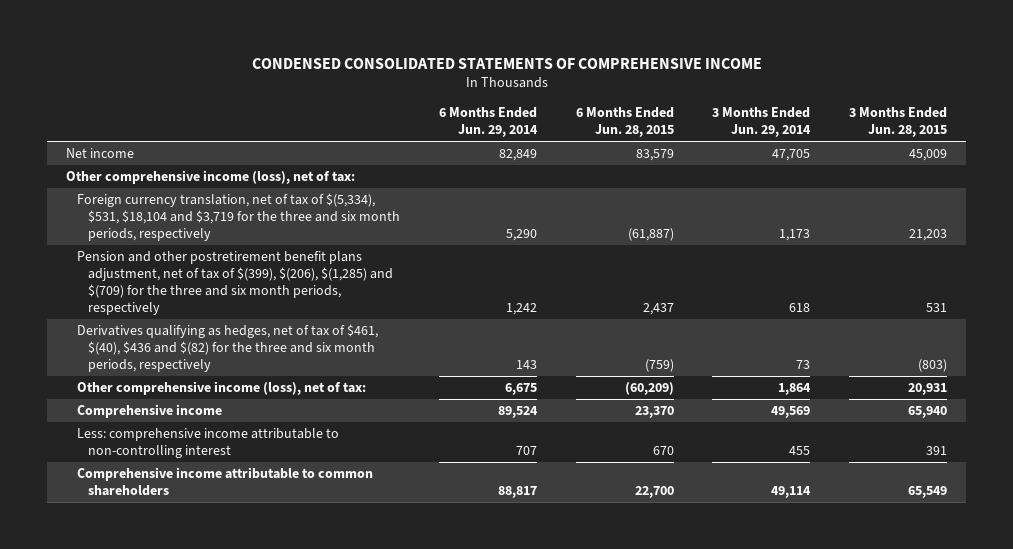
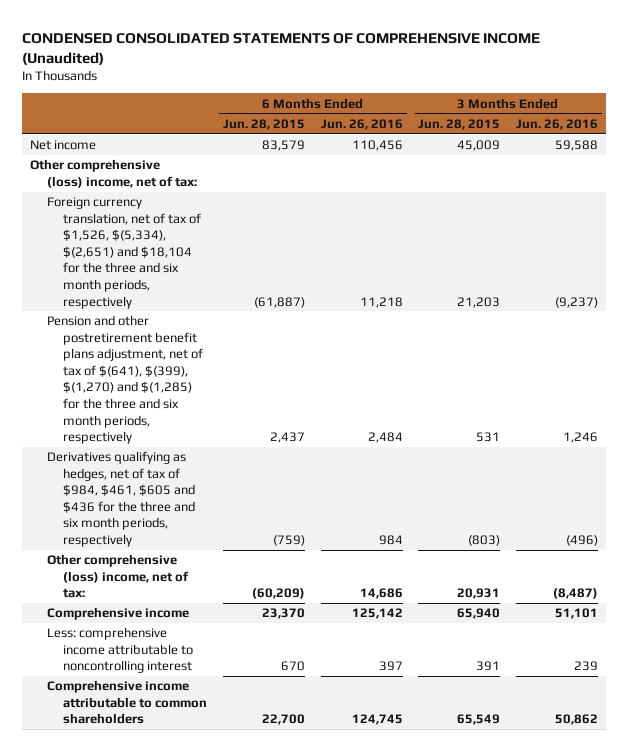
[251,57,762,69] CONDENSED CONSOLIDATED STATEMENTS OF COMPREHENSIVE INCOME -> [22,32,541,65] CONDENSED CONSOLIDATED STATEMENTS OF COMPREHENSIVE INCOME (Unaudited)
[439,107,539,138] 6 Months Ended Jun. 29, 2014 -> none
[712,107,812,138] 3 Months Ended Jun. 29, 2014 -> none
none -> [320,118,403,130] Jun. 26, 2016
none -> [516,118,599,130] Jun. 26, 2016
[66,170,356,185] Other comprehensive income (loss), net of tax: -> [30,159,197,188] Other comprehensive (loss) income, net of tax:
[77,193,401,241] Foreign currency translation, net of tax of $(5,334), $531, $18,104 and $3,719 for the three and six month periods, respectively -> [46,197,202,309] Foreign currency translation, net of tax of $1,526, $(5,334), $(2,651) and $18,104 for the three and six month periods, respectively
[77,251,394,315] Pension and other postretirement benefit plans adjustment, net of tax of $(399), $(206), $(1,285) and $(709) for the three and six month periods, respectively -> [46,315,204,445] Pension and other postretirement benefit plans adjustment, net of tax of $(641), $(399), $(1,270) and $(1,285) for the three and six month periods, respectively
[77,324,379,372] Derivatives qualifying as hedges, net of tax of $461, $(40), $436 and $(82) for the three and six month periods, respectively -> [46,451,196,548] Derivatives qualifying as hedges, net of tax of $984, $461, $605 and $436 for the three and six month periods, respectively
[77,381,367,396] Other comprehensive income (loss), net of tax: -> [46,554,190,599] Other comprehensive (loss) income, net of tax:
[77,428,340,459] Less: comprehensive income attributable to non-controlling interest -> [46,627,194,674] Less: comprehensive income attributable to noncontrolling interest

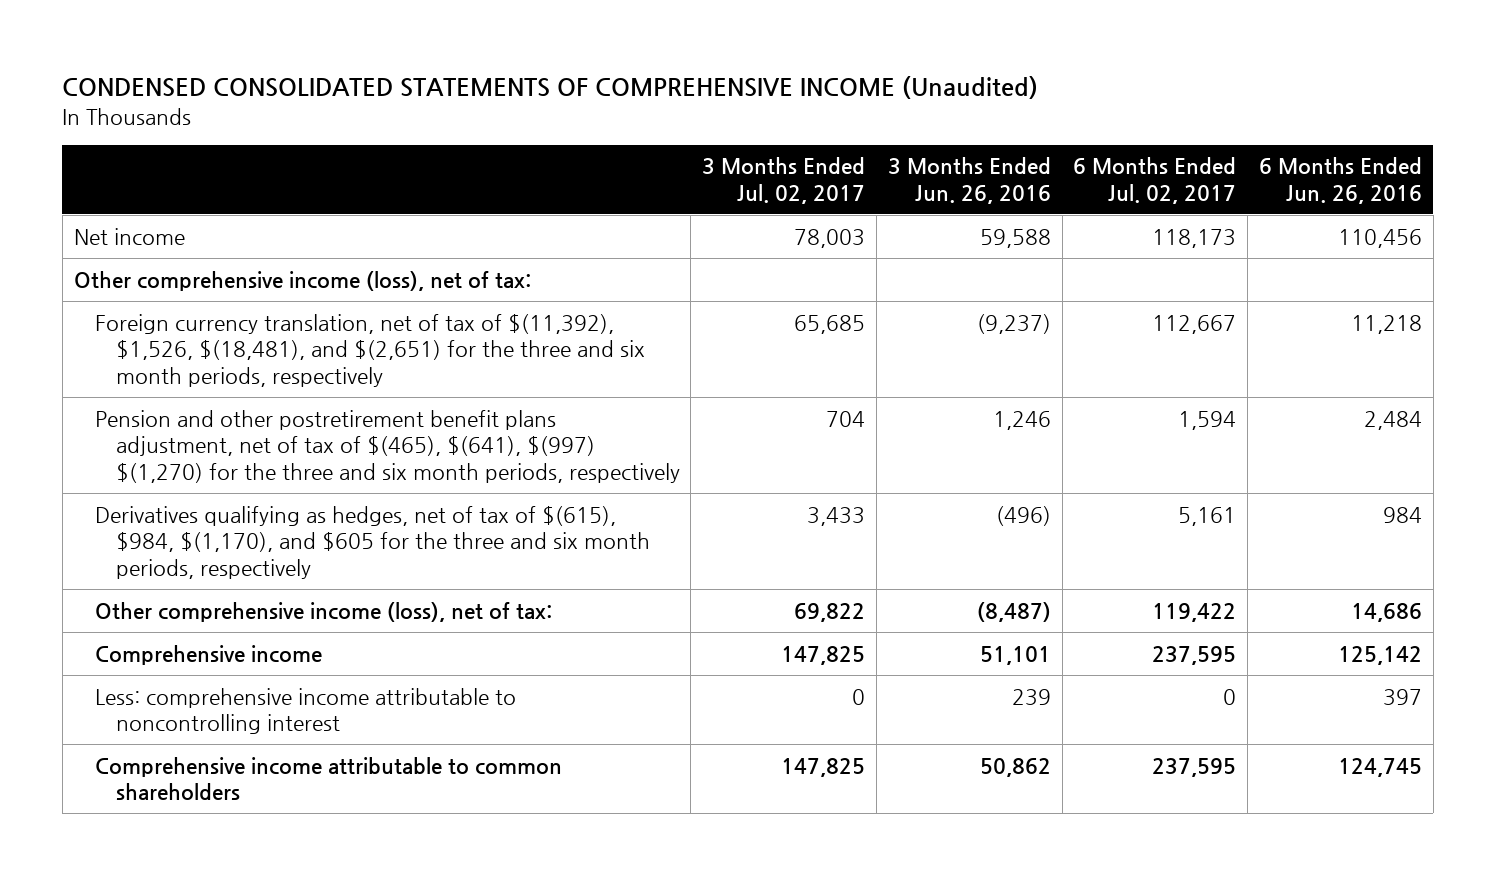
[222,118,305,130] Jun. 28, 2015 -> none
[418,118,501,130] Jun. 28, 2015 -> none
none -> [702,157,866,204] 3 Months Ended Jul. 02, 2017
none -> [1073,157,1237,204] 6 Months Ended Jul. 02, 2017
[30,159,197,188] Other comprehensive (loss) income, net of tax: -> [73,270,531,291] Other comprehensive income (loss), net of tax:
[46,197,202,309] Foreign currency translation, net of tax of $1,526, $(5,334), $(2,651) and $18,104 for the three and six month periods, respectively -> [94,313,645,387] Foreign currency translation, net of tax of $(11,392), $1,526, $(18,481), and $(2,651) for the three and six month periods, respectively
[46,315,204,445] Pension and other postretirement benefit plans adjustment, net of tax of $(641), $(399), $(1,270) and $(1,285) for the three and six month periods, respectively -> [94,409,680,483] Pension and other postretirement benefit plans adjustment, net of tax of $(465), $(641), $(997) $(1,270) for the three and six month periods, respectively
[46,451,196,548] Derivatives qualifying as hedges, net of tax of $984, $461, $605 and $436 for the three and six month periods, respectively -> [94,505,650,579] Derivatives qualifying as hedges, net of tax of $(615), $984, $(1,170), and $605 for the three and six month periods, respectively
[46,554,190,599] Other comprehensive (loss) income, net of tax: -> [94,601,552,622] Other comprehensive income (loss), net of tax:

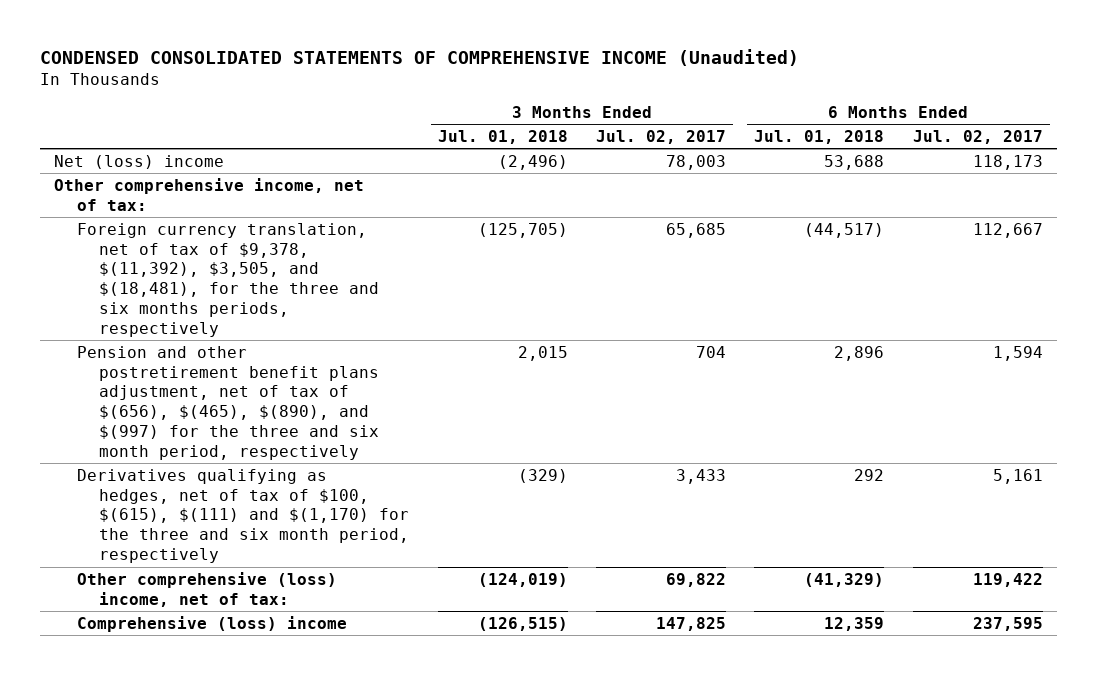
[887,157,1051,204] 3 Months Ended Jun. 26, 2016 -> none
[1259,157,1423,204] 6 Months Ended Jun. 26, 2016 -> none
none -> [437,129,568,144] Jul. 01, 2018
none -> [754,129,885,144] Jul. 01, 2018
[94,687,516,735] Less: comprehensive income attributable to noncontrolling interest -> none
[94,756,562,801] Comprehensive income attributable to common shareholders -> none
[73,227,185,245] Net income -> [53,154,224,169] Net (loss) income
[73,270,531,291] Other comprehensive income (loss), net of tax: -> [53,177,364,211] Other comprehensive income, net of tax:
[94,313,645,387] Foreign currency translation, net of tax of $(11,392), $1,526, $(18,481), and $(2,651) for the three and six month periods, respectively -> [76,222,380,338] Foreign currency translation, net of tax of $9,378, $(11,392), $3,505, and $(18,481), for the three and six months periods, respectively
[94,409,680,483] Pension and other postretirement benefit plans adjustment, net of tax of $(465), $(641), $(997) $(1,270) for the three and six month periods, respectively -> [76,345,380,461] Pension and other postretirement benefit plans adjustment, net of tax of $(656), $(465), $(890), and $(997) for the three and six month period, respectively
[94,505,650,579] Derivatives qualifying as hedges, net of tax of $(615), $984, $(1,170), and $605 for the three and six month periods, respectively -> [76,468,410,564] Derivatives qualifying as hedges, net of tax of $100, $(615), $(111) and $(1,170) for the three and six month period, respectively
[94,601,552,622] Other comprehensive income (loss), net of tax: -> [76,571,337,607] Other comprehensive (loss) income, net of tax:
[94,644,322,665] Comprehensive income -> [76,615,347,632] Comprehensive (loss) income

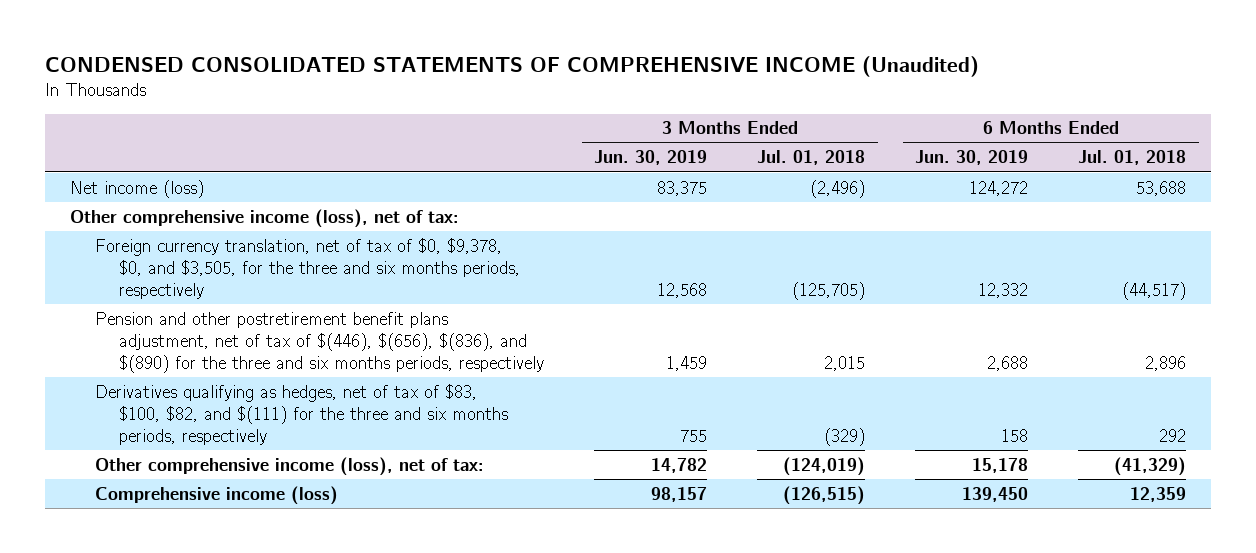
[596,129,727,144] Jul. 02, 2017 -> none
[912,129,1043,144] Jul. 02, 2017 -> none
none -> [594,150,708,166] Jun. 30, 2019
none -> [915,150,1029,166] Jun. 30, 2019
[53,154,224,169] Net (loss) income -> [69,179,204,198] Net income (loss)
[53,177,364,211] Other comprehensive income, net of tax: -> [69,208,459,228] Other comprehensive income (loss), net of tax:
[76,222,380,338] Foreign currency translation, net of tax of $9,378, $(11,392), $3,505, and $(18,481), for the three and six months periods, respectively -> [94,237,521,299] Foreign currency translation, net of tax of $0, $9,378, $0, and $3,505, for the three and six months periods, respectively
[76,345,380,461] Pension and other postretirement benefit plans adjustment, net of tax of $(656), $(465), $(890), and $(997) for the three and six month period, respectively -> [94,311,545,373] Pension and other postretirement benefit plans adjustment, net of tax of $(446), $(656), $(836), and $(890) for the three and six months periods, respectively
[76,468,410,564] Derivatives qualifying as hedges, net of tax of $100, $(615), $(111) and $(1,170) for the three and six month period, respectively -> [94,383,509,445] Derivatives qualifying as hedges, net of tax of $83, $100, $82, and $(111) for the three and six months periods, respectively
[76,571,337,607] Other comprehensive (loss) income, net of tax: -> [94,456,484,476] Other comprehensive income (loss), net of tax:
[76,615,347,632] Comprehensive (loss) income -> [94,485,338,505] Comprehensive income (loss)

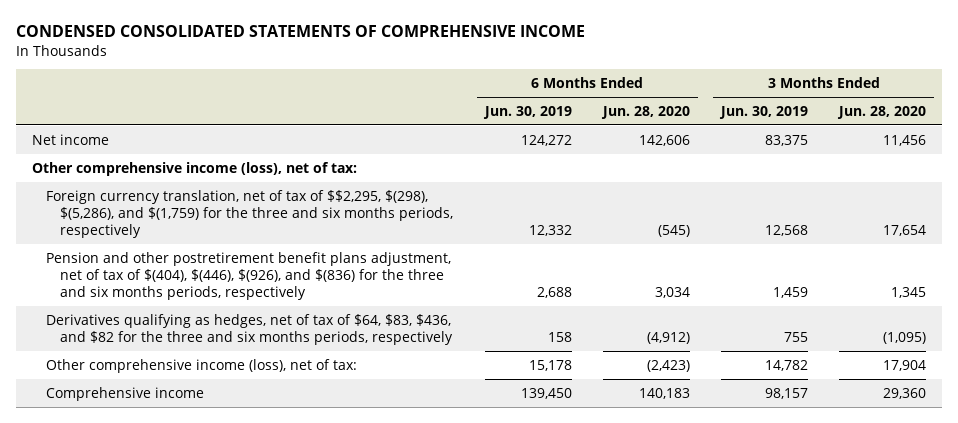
[44,56,979,78] CONDENSED CONSOLIDATED STATEMENTS OF COMPREHENSIVE INCOME (Unaudited) -> [16,25,586,38] CONDENSED CONSOLIDATED STATEMENTS OF COMPREHENSIVE INCOME
[757,150,866,166] Jul. 01, 2018 -> none
[1078,150,1187,166] Jul. 01, 2018 -> none
none -> [600,105,690,119] Jun. 28, 2020
none -> [837,105,927,119] Jun. 28, 2020
[69,179,204,198] Net income (loss) -> [31,133,109,145] Net income
[94,237,521,299] Foreign currency translation, net of tax of $0, $9,378, $0, and $3,505, for the three and six months periods, respectively -> [46,189,454,239] Foreign currency translation, net of tax of $$2,295, $(298), $(5,286), and $(1,759) for the three and six months periods, respectively
[94,311,545,373] Pension and other postretirement benefit plans adjustment, net of tax of $(446), $(656), $(836), and $(890) for the three and six months periods, respectively -> [46,251,452,301] Pension and other postretirement benefit plans adjustment, net of tax of $(404), $(446), $(926), and $(836) for the three and six months periods, respectively
[94,383,509,445] Derivatives qualifying as hedges, net of tax of $83, $100, $82, and $(111) for the three and six months periods, respectively -> [46,313,454,346] Derivatives qualifying as hedges, net of tax of $64, $83, $436, and $82 for the three and six months periods, respectively
[94,485,338,505] Comprehensive income (loss) -> [46,386,205,401] Comprehensive income

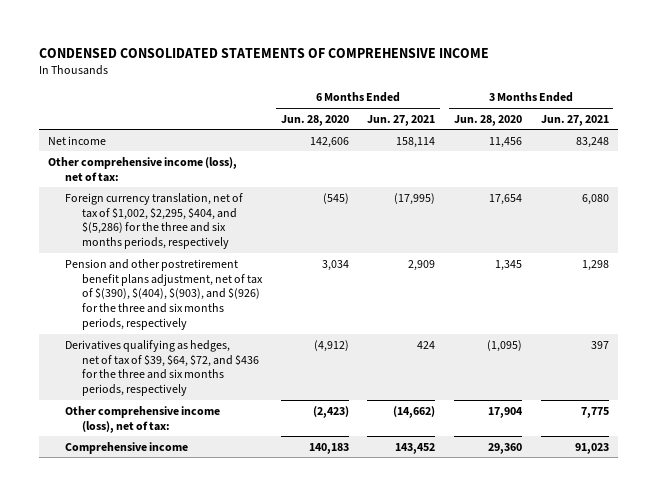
[482,105,572,119] Jun. 30, 2019 -> none
[719,105,809,119] Jun. 30, 2019 -> none
none -> [367,114,436,126] Jun. 27, 2021
none -> [540,114,609,126] Jun. 27, 2021
[46,189,454,239] Foreign currency translation, net of tax of $$2,295, $(298), $(5,286), and $(1,759) for the three and six months periods, respectively -> [65,192,244,250] Foreign currency translation, net of tax of $1,002, $2,295, $404, and $(5,286) for the three and six months periods, respectively
[46,251,452,301] Pension and other postretirement benefit plans adjustment, net of tax of $(404), $(446), $(926), and $(836) for the three and six months periods, respectively -> [65,258,263,331] Pension and other postretirement benefit plans adjustment, net of tax of $(390), $(404), $(903), and $(926) for the three and six months periods, respectively
[46,313,454,346] Derivatives qualifying as hedges, net of tax of $64, $83, $436, and $82 for the three and six months periods, respectively -> [65,339,259,397] Derivatives qualifying as hedges, net of tax of $39, $64, $72, and $436 for the three and six months periods, respectively

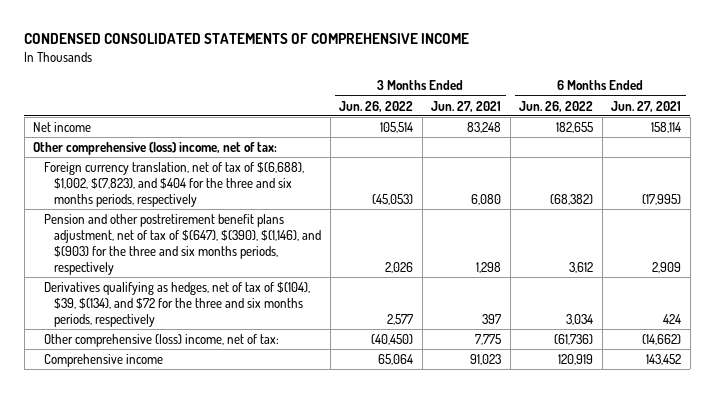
[280,114,349,126] Jun. 28, 2020 -> none
[454,114,523,126] Jun. 28, 2020 -> none
none -> [339,100,414,112] Jun. 26, 2022
none -> [519,100,594,112] Jun. 26, 2022
[48,156,238,182] Other comprehensive income (loss), net of tax: -> [33,141,278,155] Other comprehensive (loss) income, net of tax:
[65,192,244,250] Foreign currency translation, net of tax of $1,002, $2,295, $404, and $(5,286) for the three and six months periods, respectively -> [43,161,304,207] Foreign currency translation, net of tax of $(6,688), $1,002, $(7,823), and $404 for the three and six months periods, respectively
[65,258,263,331] Pension and other postretirement benefit plans adjustment, net of tax of $(390), $(404), $(903), and $(926) for the three and six months periods, respectively -> [43,213,322,275] Pension and other postretirement benefit plans adjustment, net of tax of $(647), $(390), $(1,146), and $(903) for the three and six months periods, respectively
[65,339,259,397] Derivatives qualifying as hedges, net of tax of $39, $64, $72, and $436 for the three and six months periods, respectively -> [43,281,310,327] Derivatives qualifying as hedges, net of tax of $(104), $39, $(134), and $72 for the three and six months periods, respectively
[65,405,221,433] Other comprehensive income (loss), net of tax: -> [43,333,279,347] Other comprehensive (loss) income, net of tax:

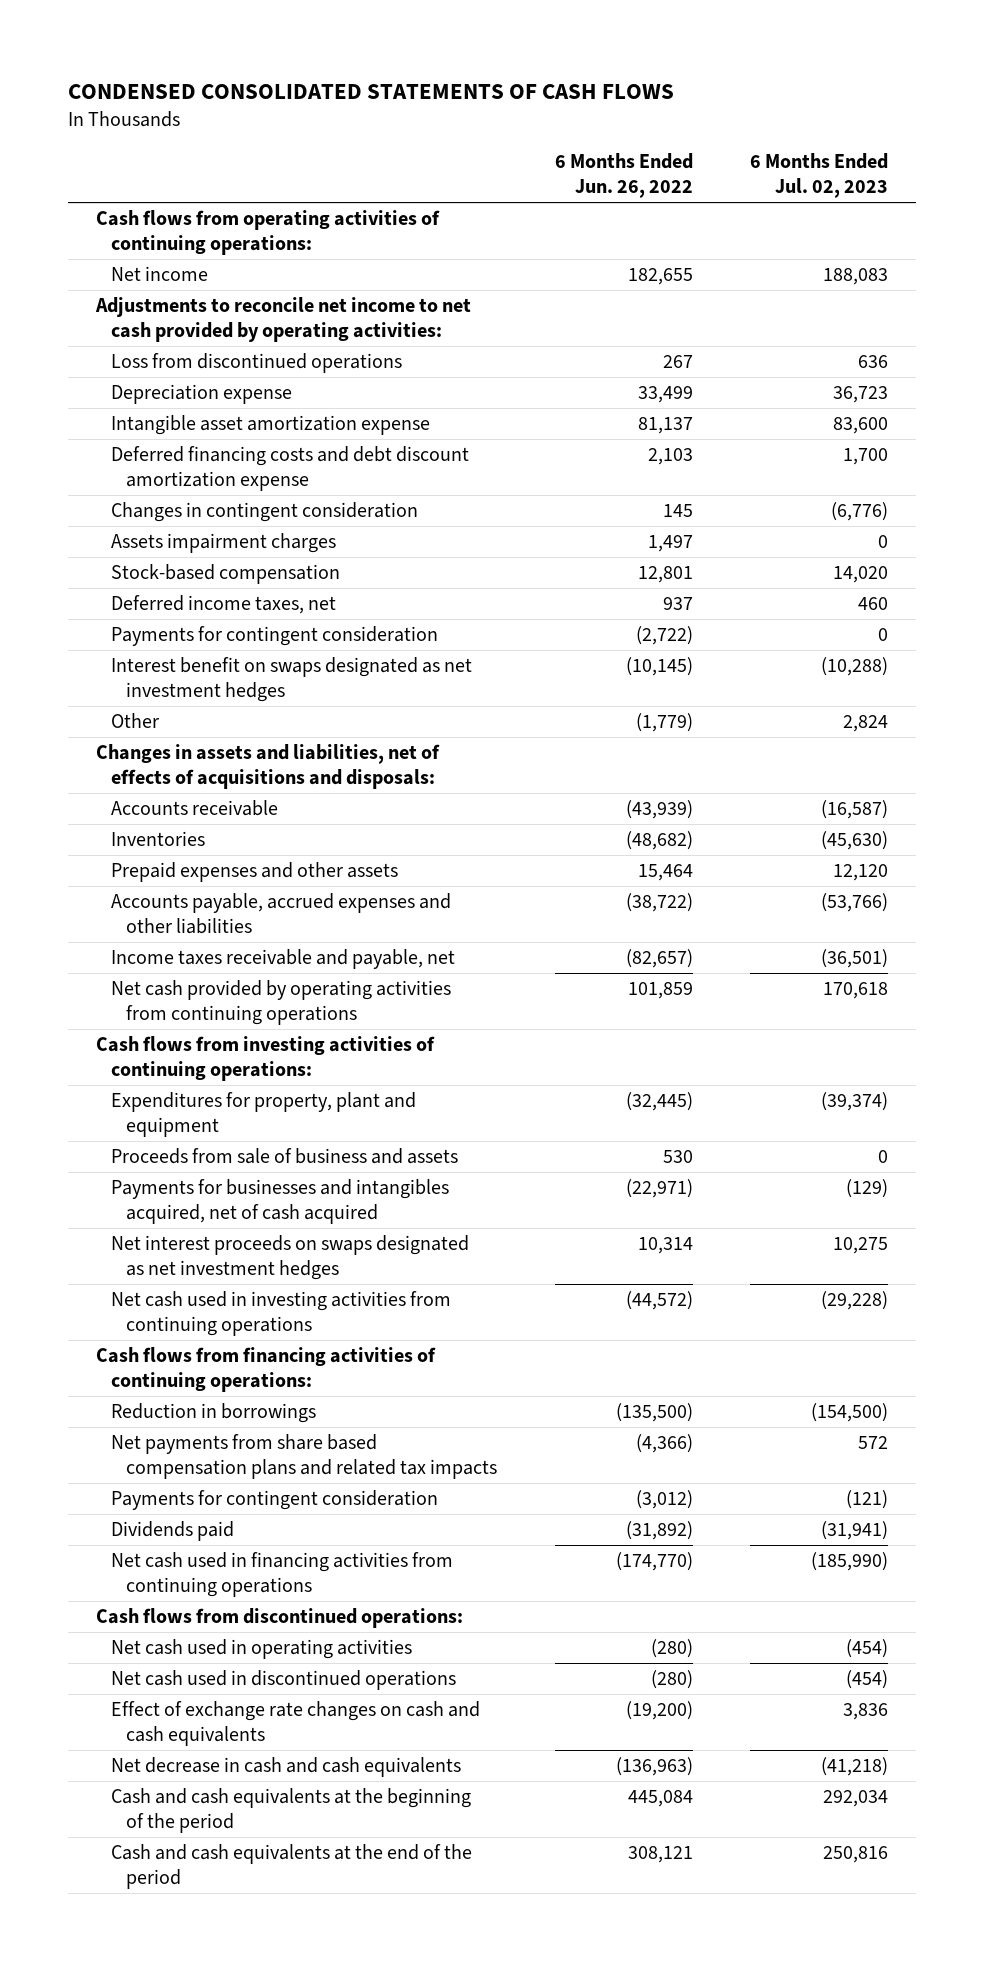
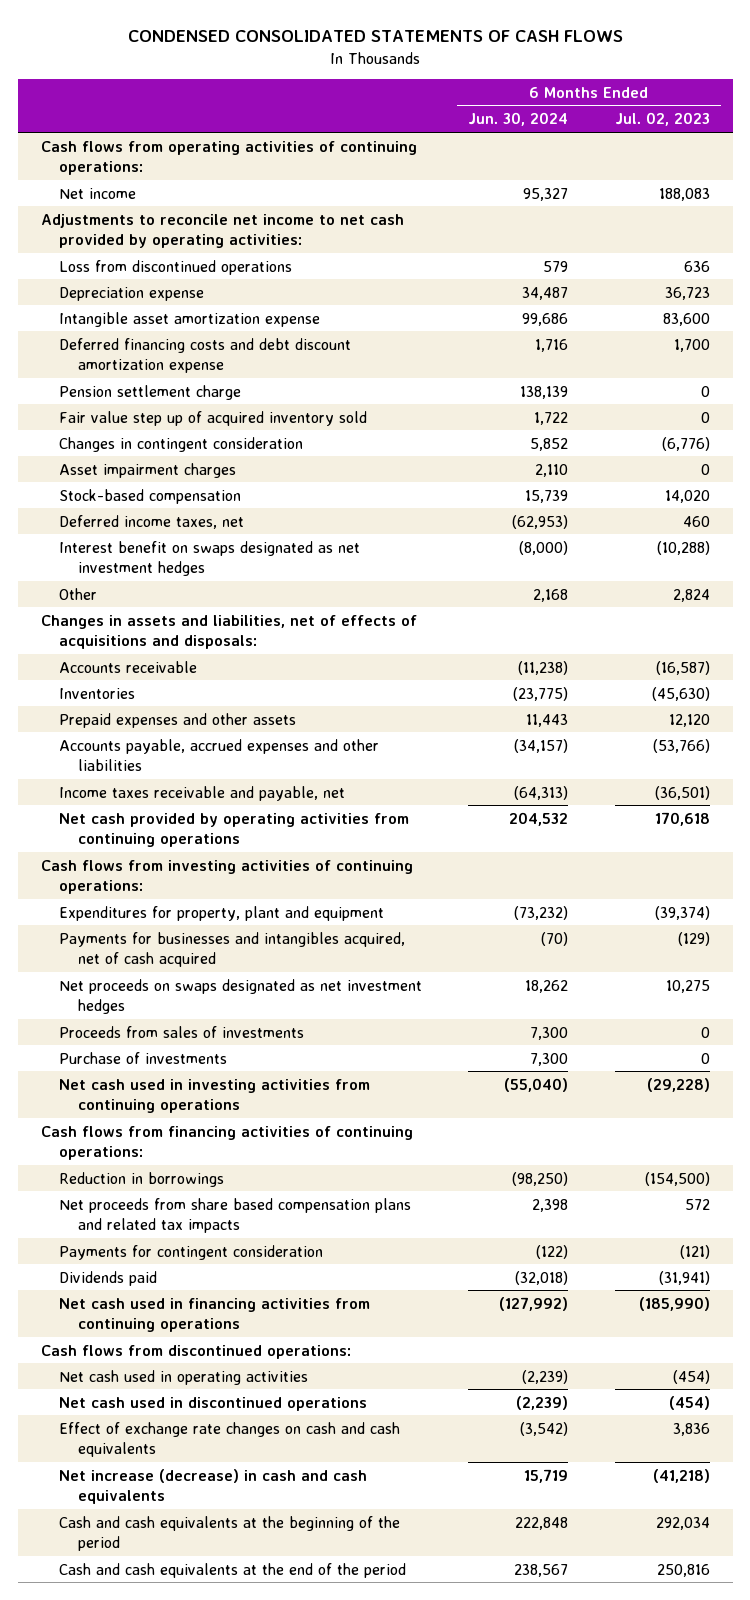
[554,153,693,199] 6 Months Ended Jun. 26, 2022 -> none
none -> [468,112,569,127] Jun. 30, 2024
none -> [59,384,242,400] Pension settlement charge
none -> [59,410,368,426] Fair value step up of acquired inventory sold
[111,533,337,554] Assets impairment charges -> [59,462,237,478] Asset impairment charges
[111,626,439,647] Payments for contingent consideration -> none
[111,1148,459,1165] Proceeds from sale of business and assets -> none
[111,1235,470,1281] Net interest proceeds on swaps designated as net investment hedges -> [59,978,423,1015] Net proceeds on swaps designated as net investment hedges
none -> [59,1025,305,1038] Proceeds from sales of investments
none -> [59,1051,228,1064] Purchase of investments
[111,1434,498,1480] Net payments from share based compensation plans and related tax impacts -> [59,1197,412,1234] Net proceeds from share based compensation plans and related tax impacts
[111,1757,462,1778] Net decrease in cash and cash equivalents -> [59,1468,368,1505] Net increase (decrease) in cash and cash equivalents

